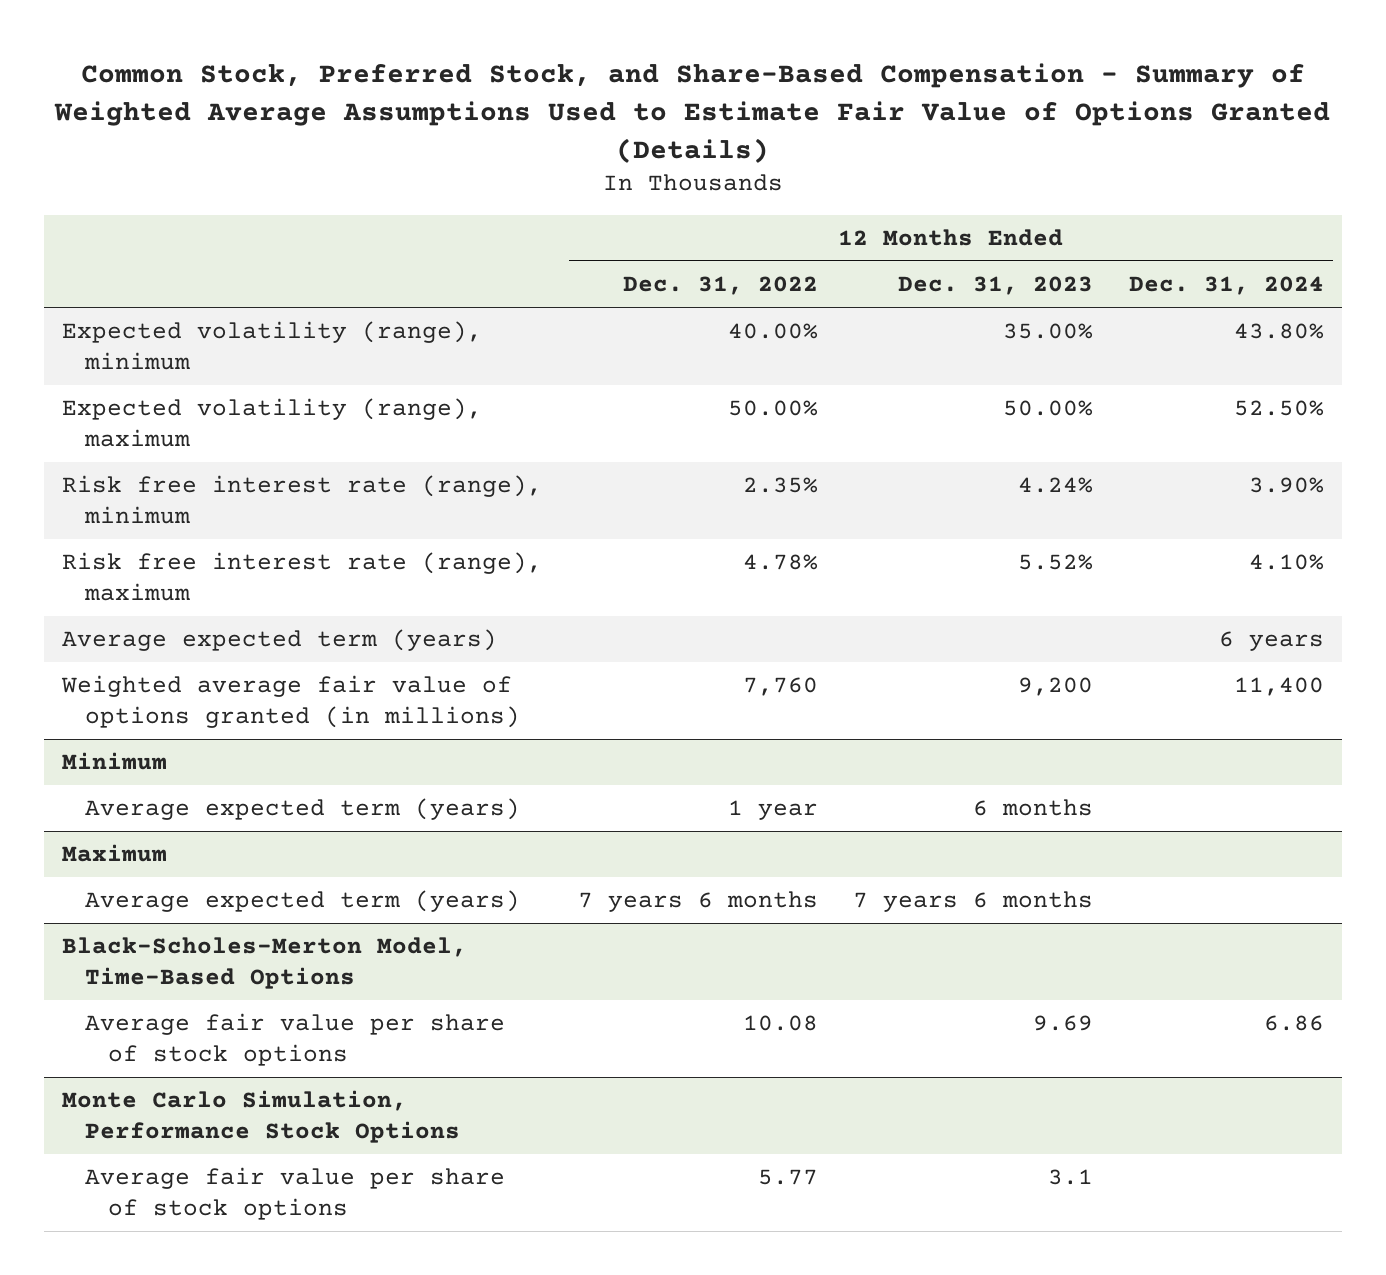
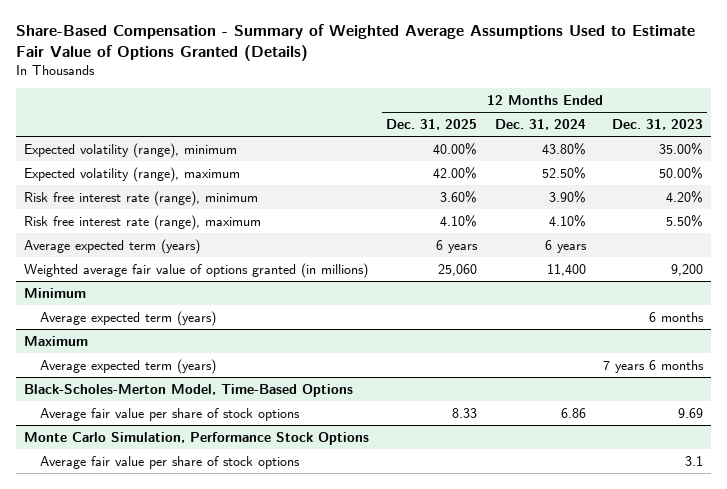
[53,63,1330,163] Common Stock, Preferred Stock, and Share-Based Compensation - Summary of Weighted Average Assumptions Used to Estimate Fair Value of Options Granted (Details) -> [15,24,695,61] Share-Based Compensation - Summary of Weighted Average Assumptions Used to Estimate Fair Value of Options Granted (Details)
[622,276,818,296] Dec. 31, 2022 -> none
none -> [386,119,478,131] Dec. 31, 2025
[1018,477,1094,494] 4.24% -> [665,190,703,203] 4.20%
[1018,554,1094,571] 5.52% -> [665,214,703,227] 5.50%

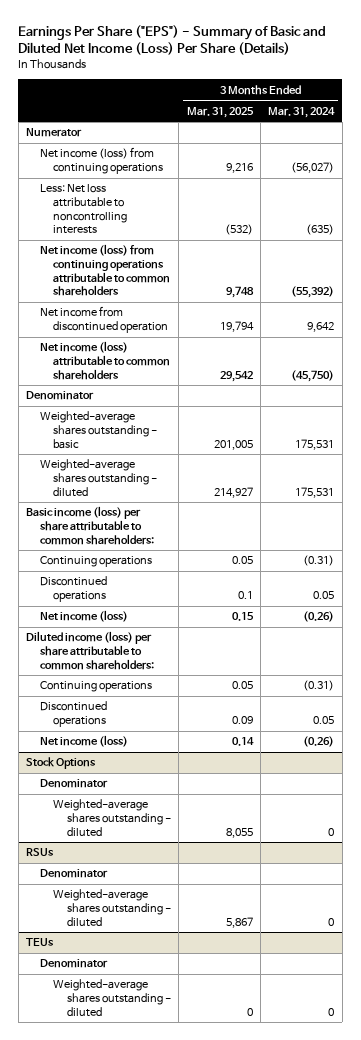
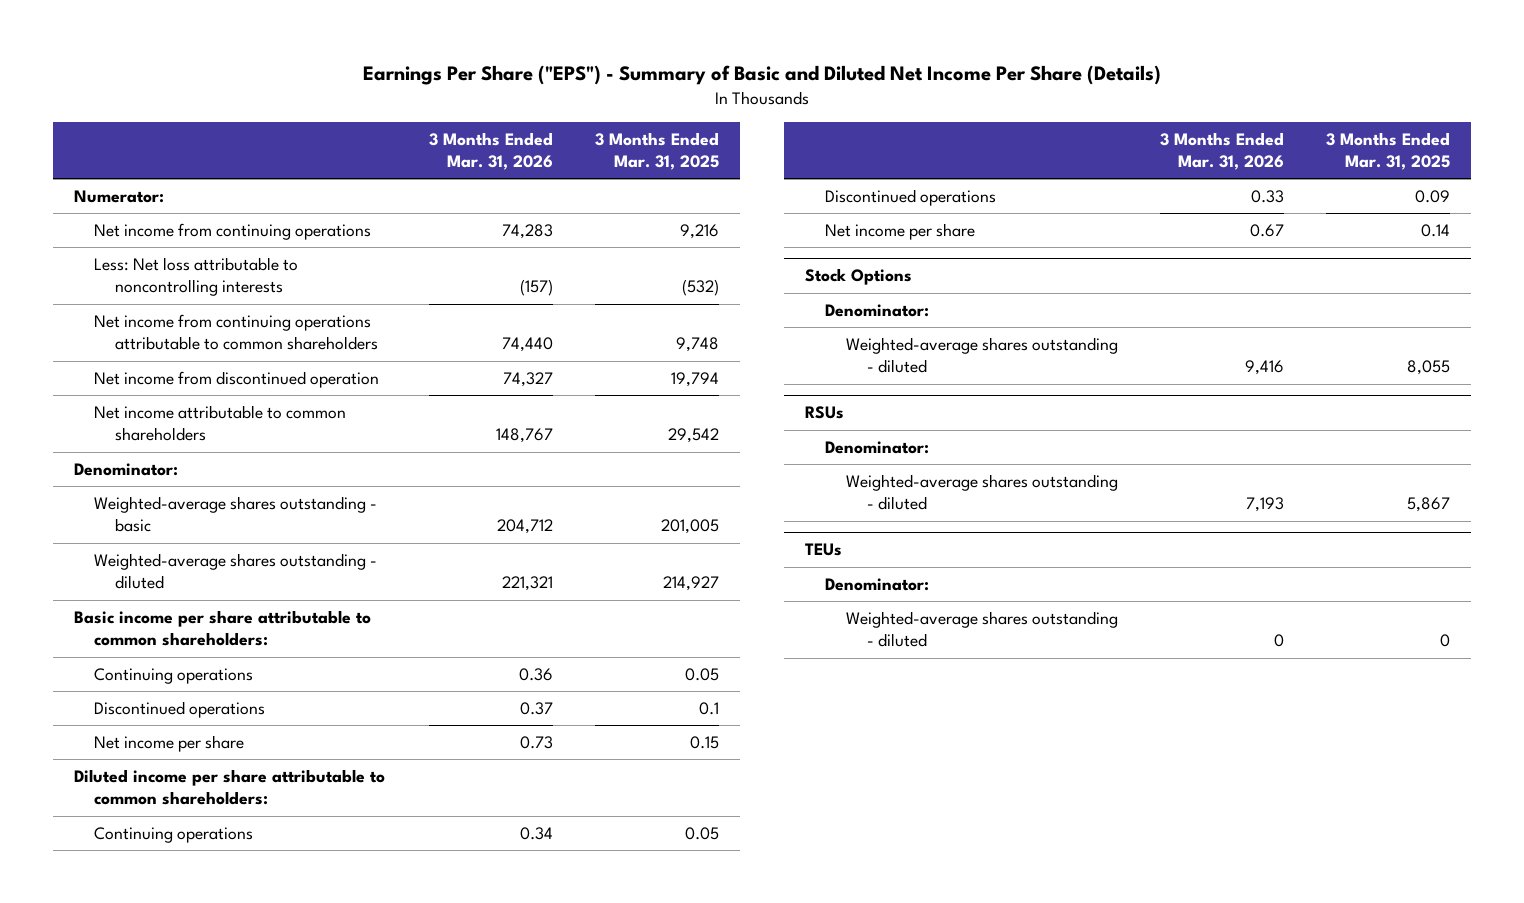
[18,24,327,56] Earnings Per Share ("EPS") - Summary of Basic and Diluted Net Income (Loss) Per Share (Details) -> [362,65,1161,86] Earnings Per Share ("EPS") - Summary of Basic and Diluted Net Income Per Share (Details)
[268,106,336,118] Mar. 31, 2024 -> none
none -> [428,131,553,170] 3 Months Ended Mar. 31, 2026
[26,128,83,138] Numerator -> [73,190,164,204] Numerator:
[39,147,164,175] Net income (loss) from continuing operations -> [94,223,372,241] Net income from continuing operations
[39,244,171,297] Net income (loss) from continuing operations attributable to common shareholders -> [94,314,379,351] Net income from continuing operations attributable to common shareholders
[39,341,171,380] Net income (loss) attributable to common shareholders -> [94,405,347,442] Net income attributable to common shareholders
[26,391,95,401] Denominator -> [73,463,178,477] Denominator:
[26,506,154,545] Basic income (loss) per share attributable to common shareholders: -> [73,610,371,647] Basic income per share attributable to common shareholders:
[39,610,128,623] Net income (loss) -> [94,735,245,753] Net income per share
[26,631,154,670] Diluted income (loss) per share attributable to common shareholders: -> [73,769,385,806] Diluted income per share attributable to common shareholders:
[39,735,128,748] Net income (loss) -> [825,223,976,241] Net income per share
[39,779,108,789] Denominator -> [825,304,930,318] Denominator:
[39,869,108,879] Denominator -> [825,441,930,455] Denominator:
[39,959,108,969] Denominator -> [825,578,930,592] Denominator:

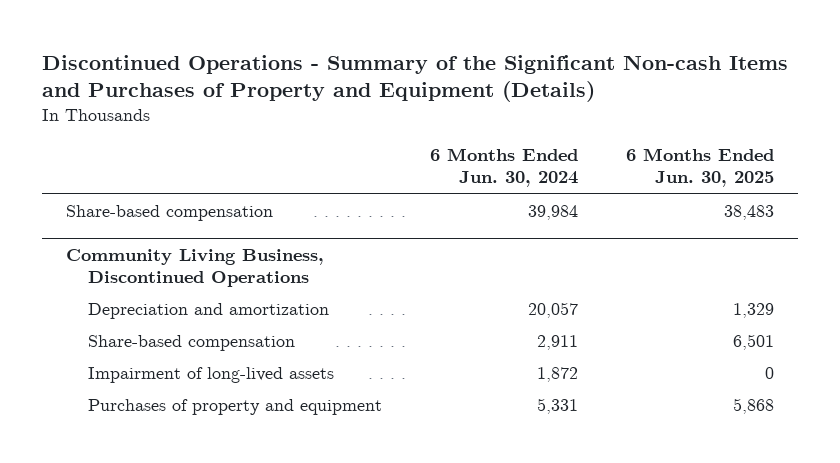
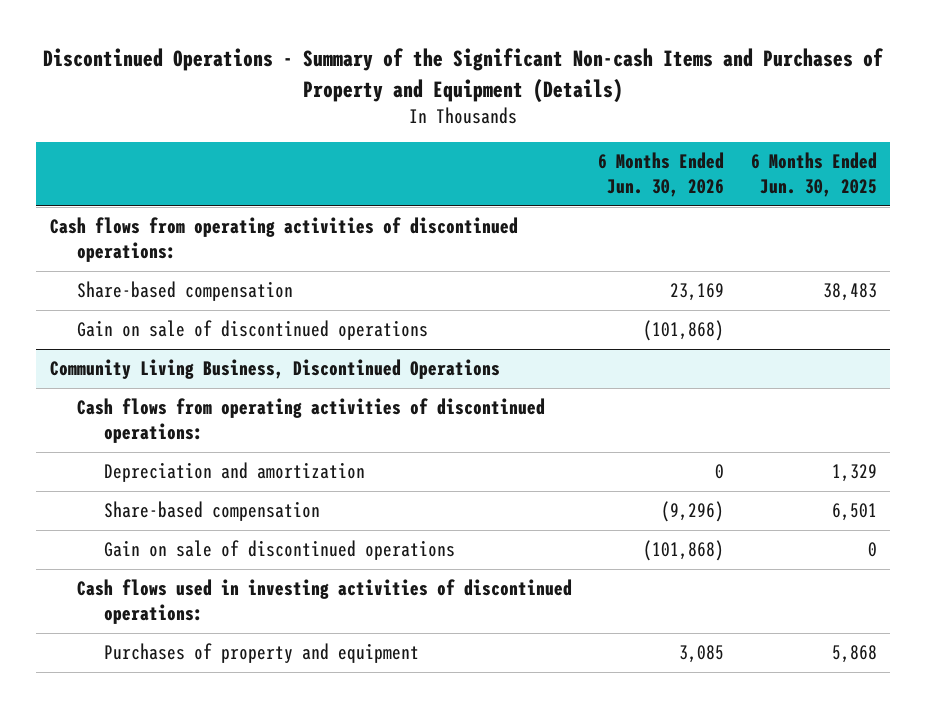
[429,147,578,188] 6 Months Ended Jun. 30, 2024 -> none
none -> [598,152,725,197] 6 Months Ended Jun. 30, 2026
none -> [49,217,518,262] Cash flows from operating activities of discontinued operations:
none -> [76,320,428,341] Gain on sale of discontinued operations
none -> [76,398,545,443] Cash flows from operating activities of discontinued operations:
[87,367,334,384] Impairment of long-lived assets -> none
none -> [103,540,455,561] Gain on sale of discontinued operations
none -> [76,579,572,624] Cash flows used in investing activities of discontinued operations:

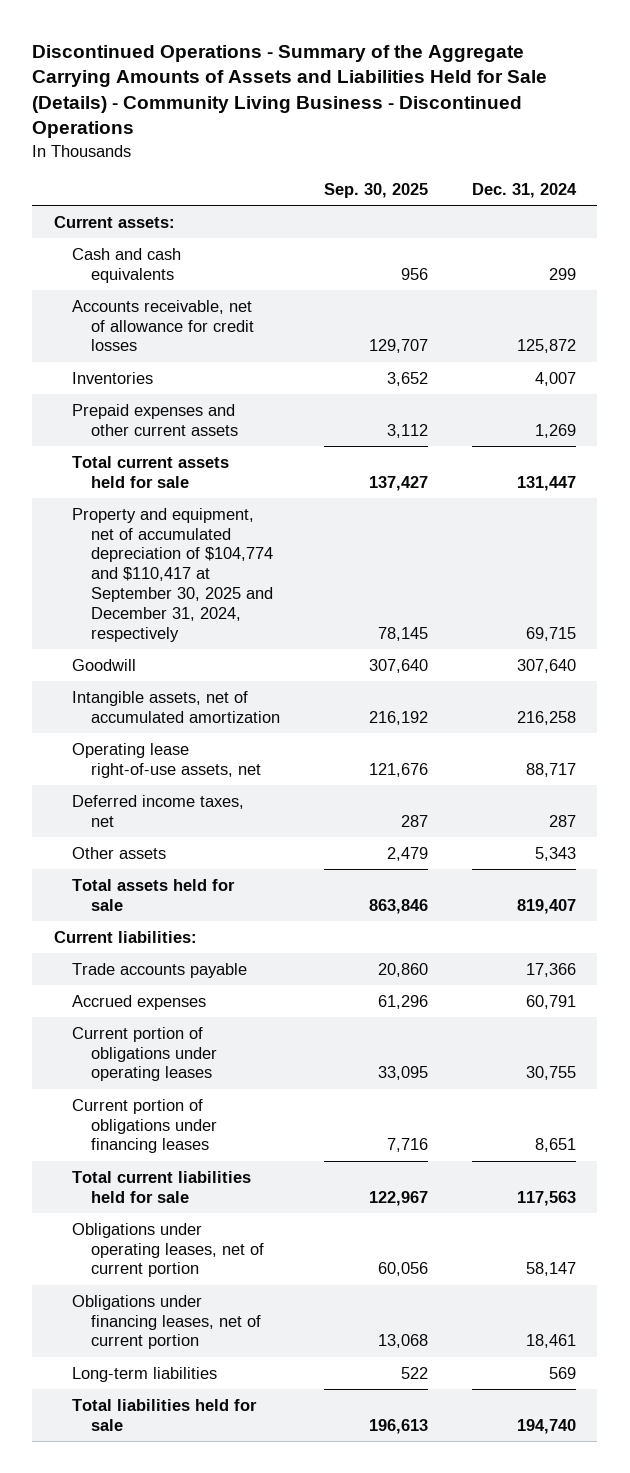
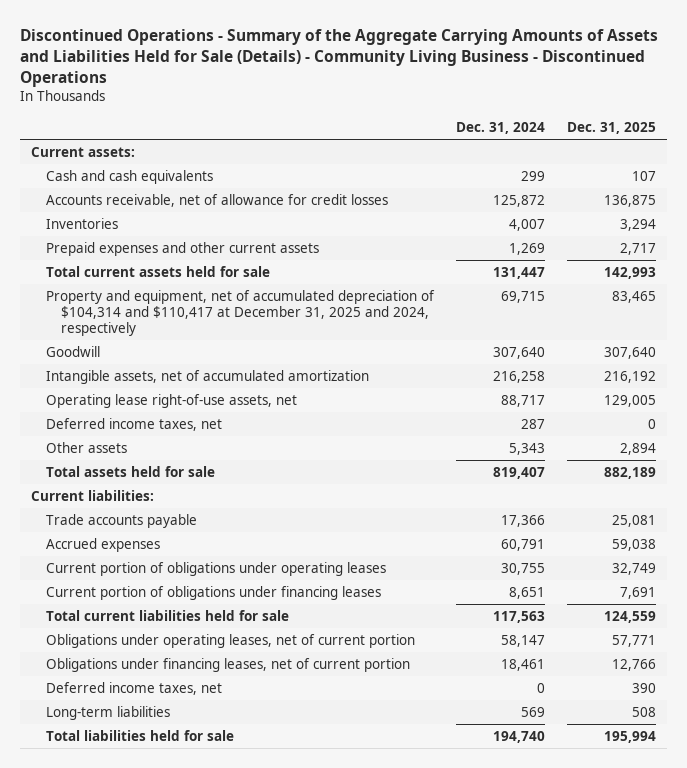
[323,182,428,198] Sep. 30, 2025 -> none
none -> [566,121,656,134] Dec. 31, 2025
[72,507,273,642] Property and equipment, net of accumulated depreciation of $104,774 and $110,417 at September 30, 2025 and December 31, 2024, respectively -> [45,289,435,336] Property and equipment, net of accumulated depreciation of $104,314 and $110,417 at December 31, 2025 and 2024, respectively
none -> [45,681,222,695] Deferred income taxes, net

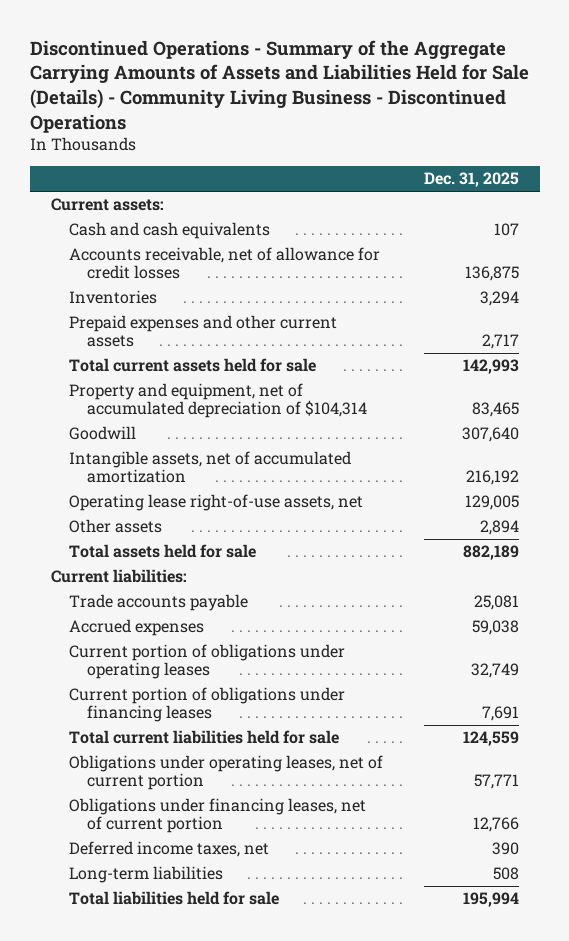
[455,121,545,134] Dec. 31, 2024 -> none
[45,289,435,336] Property and equipment, net of accumulated depreciation of $104,314 and $110,417 at December 31, 2025 and 2024, respectively -> [68,383,368,419] Property and equipment, net of accumulated depreciation of $104,314
[45,417,222,431] Deferred income taxes, net -> none

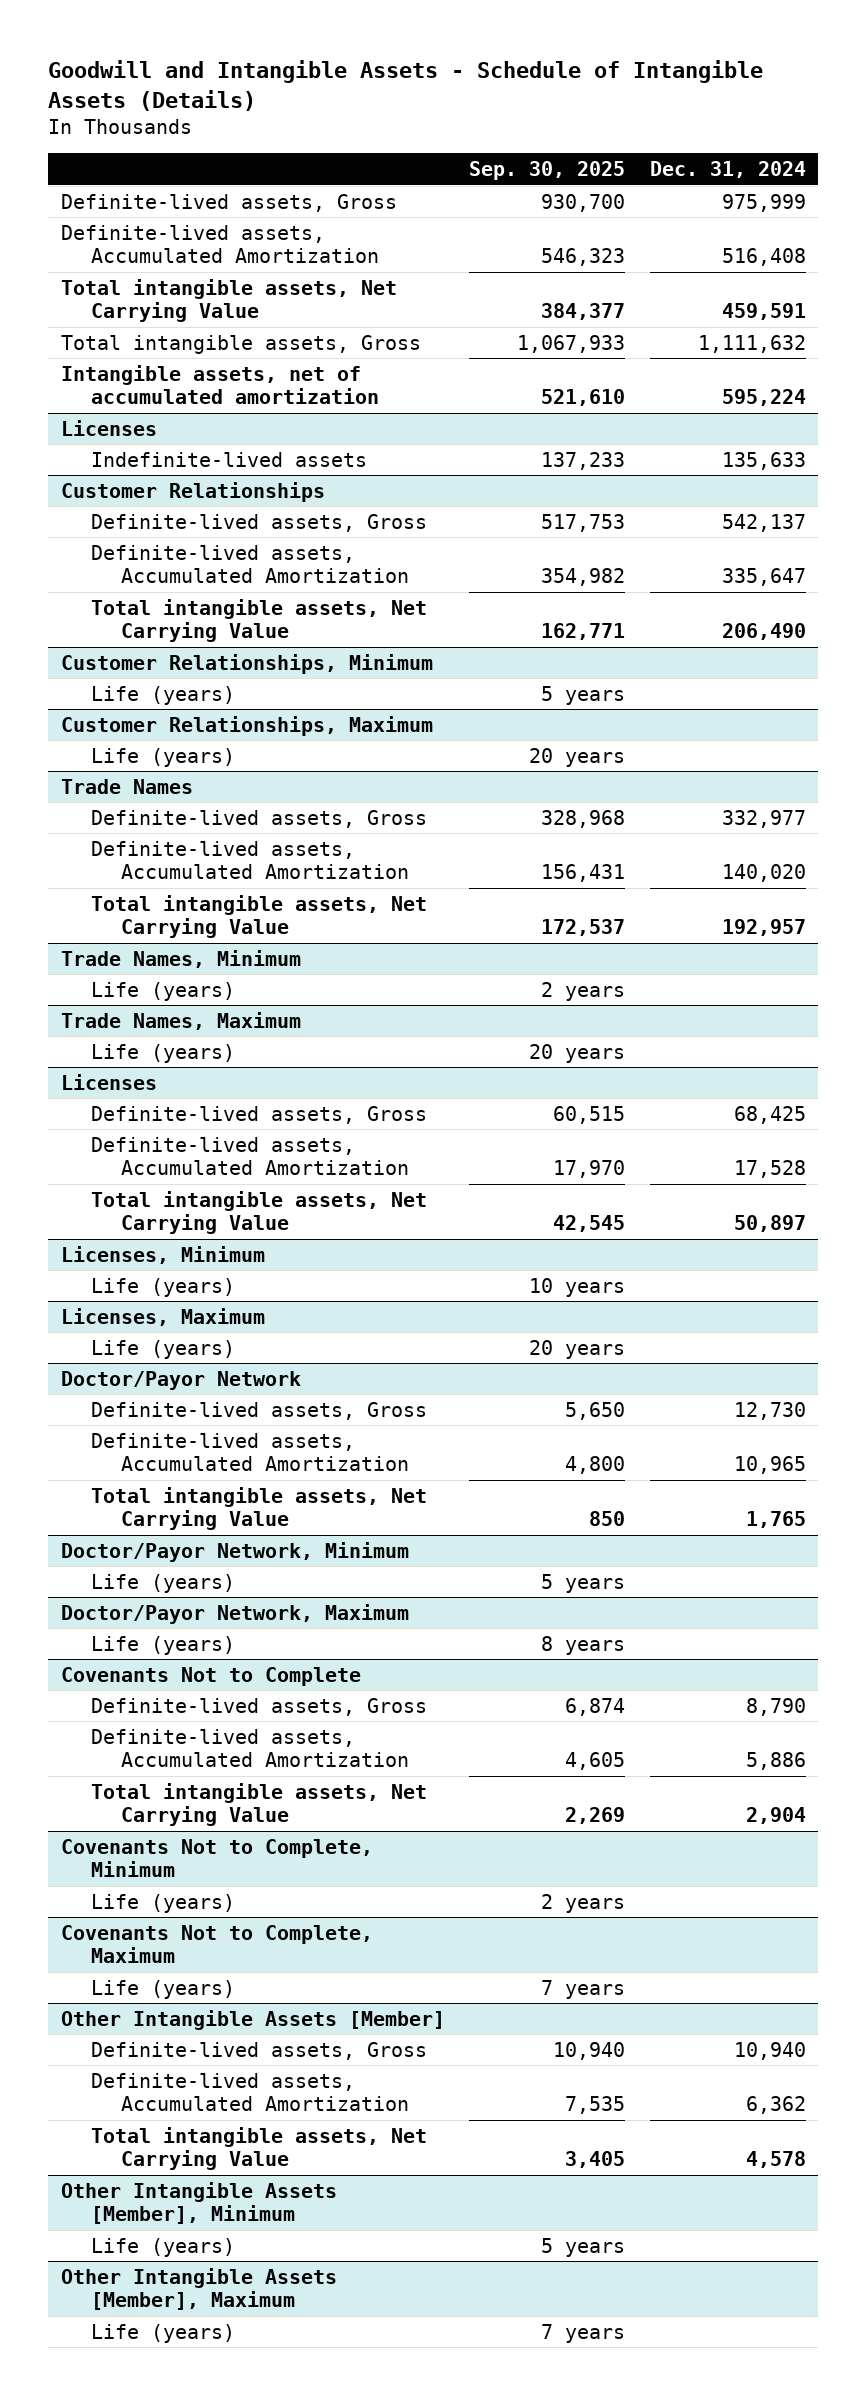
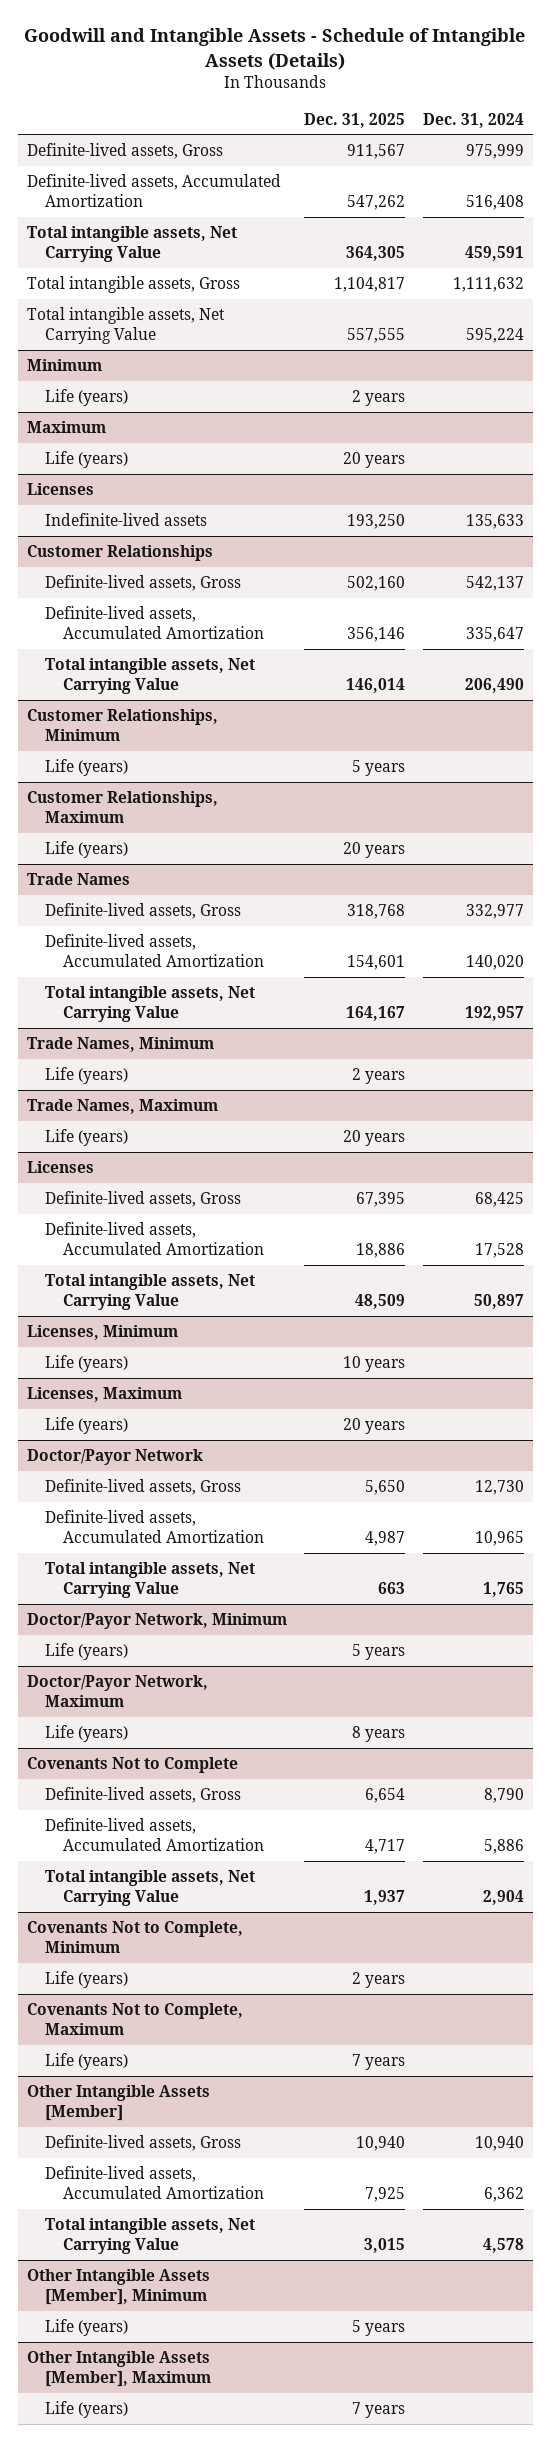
[469,161,626,181] Sep. 30, 2025 -> none
none -> [304,112,406,128] Dec. 31, 2025
[60,364,379,405] Intangible assets, net of accumulated amortization -> [26,307,225,345] Total intangible assets, Net Carrying Value
none -> [26,359,102,372] Minimum
none -> [45,389,129,407] Life (years)
none -> [26,421,106,434] Maximum
none -> [45,451,129,469] Life (years)

